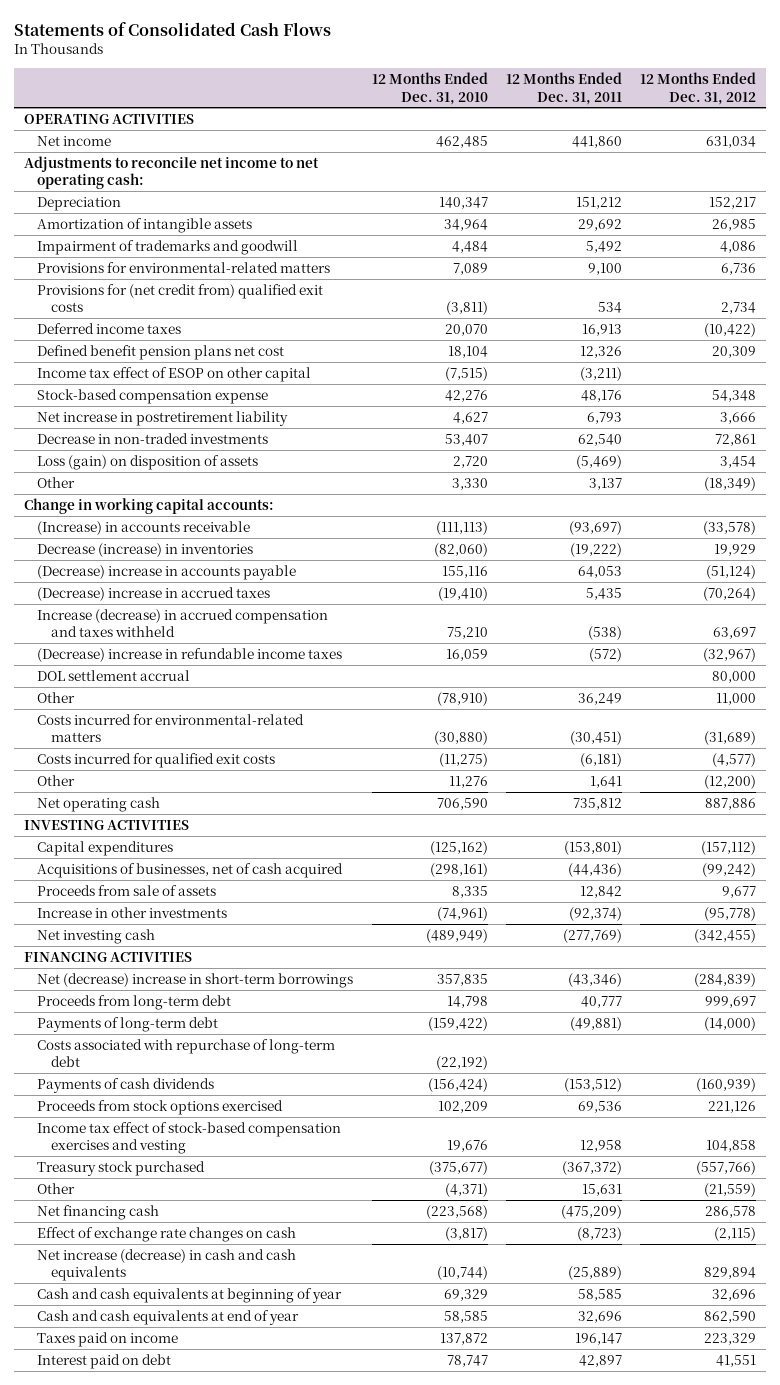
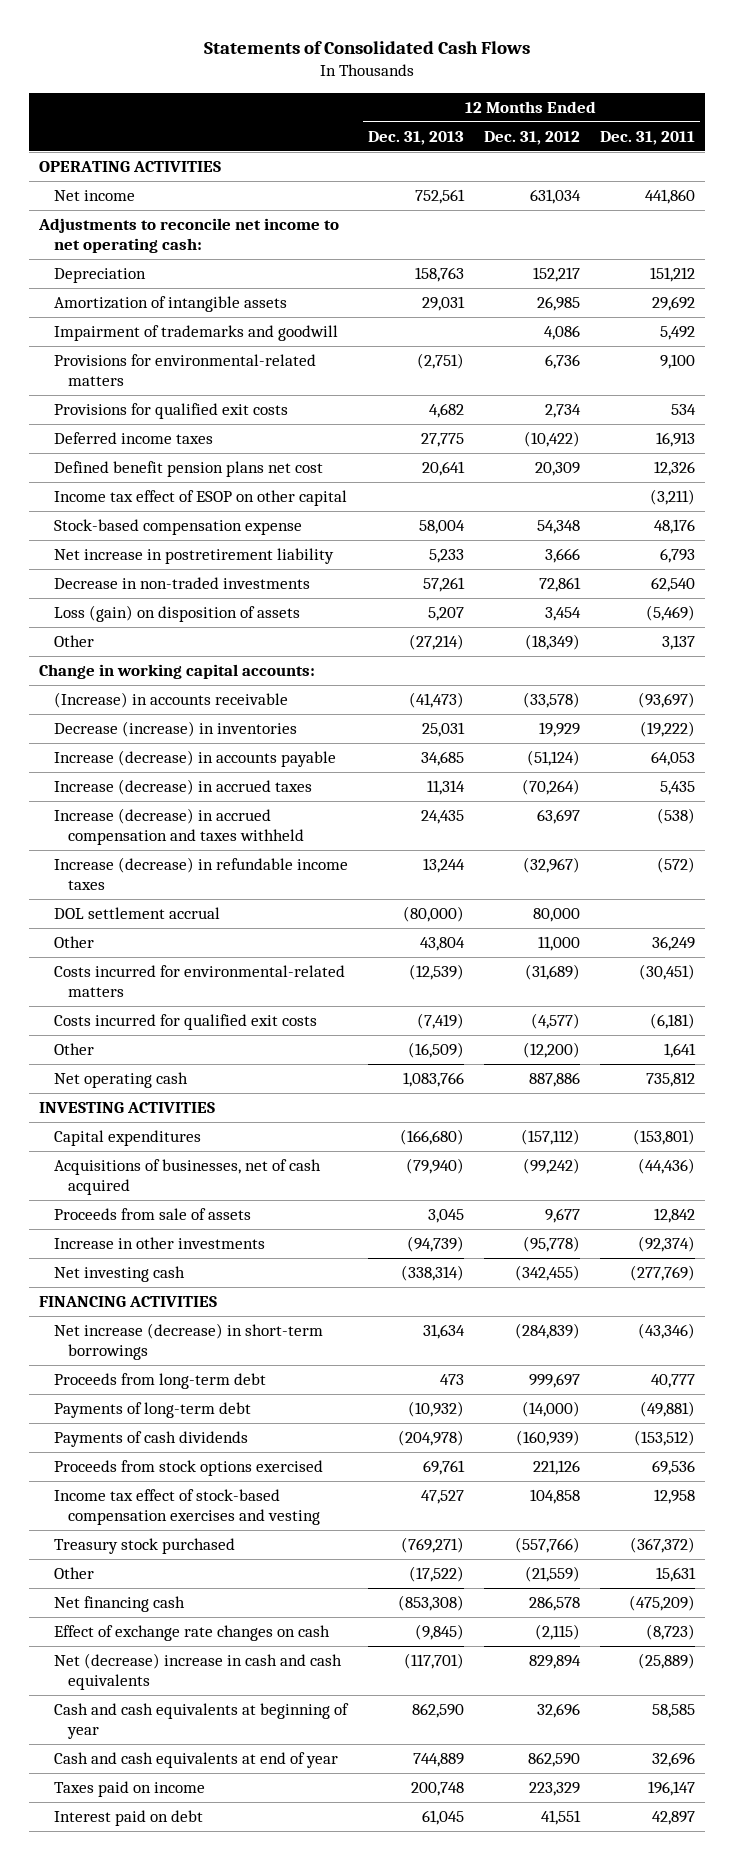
[371,71,488,105] 12 Months Ended Dec. 31, 2010 -> none
none -> [367,130,464,145] Dec. 31, 2013
[37,283,324,313] Provisions for (net credit from) qualified exit costs -> [53,403,288,420] Provisions for qualified exit costs
[37,564,297,580] (Decrease) increase in accounts payable -> [53,750,336,768] Increase (decrease) in accounts payable
[37,586,271,601] (Decrease) increase in accrued taxes -> [53,779,312,796] Increase (decrease) in accrued taxes
[37,647,343,662] (Decrease) increase in refundable income taxes -> [53,857,348,890] Increase (decrease) in refundable income taxes
[37,972,354,988] Net (decrease) increase in short-term borrowings -> [53,1323,323,1360] Net increase (decrease) in short-term borrowings
[37,1038,336,1068] Costs associated with repurchase of long-term debt -> none
[37,1248,297,1282] Net increase (decrease) in cash and cash equivalents -> [53,1653,342,1690] Net (decrease) increase in cash and cash equivalents

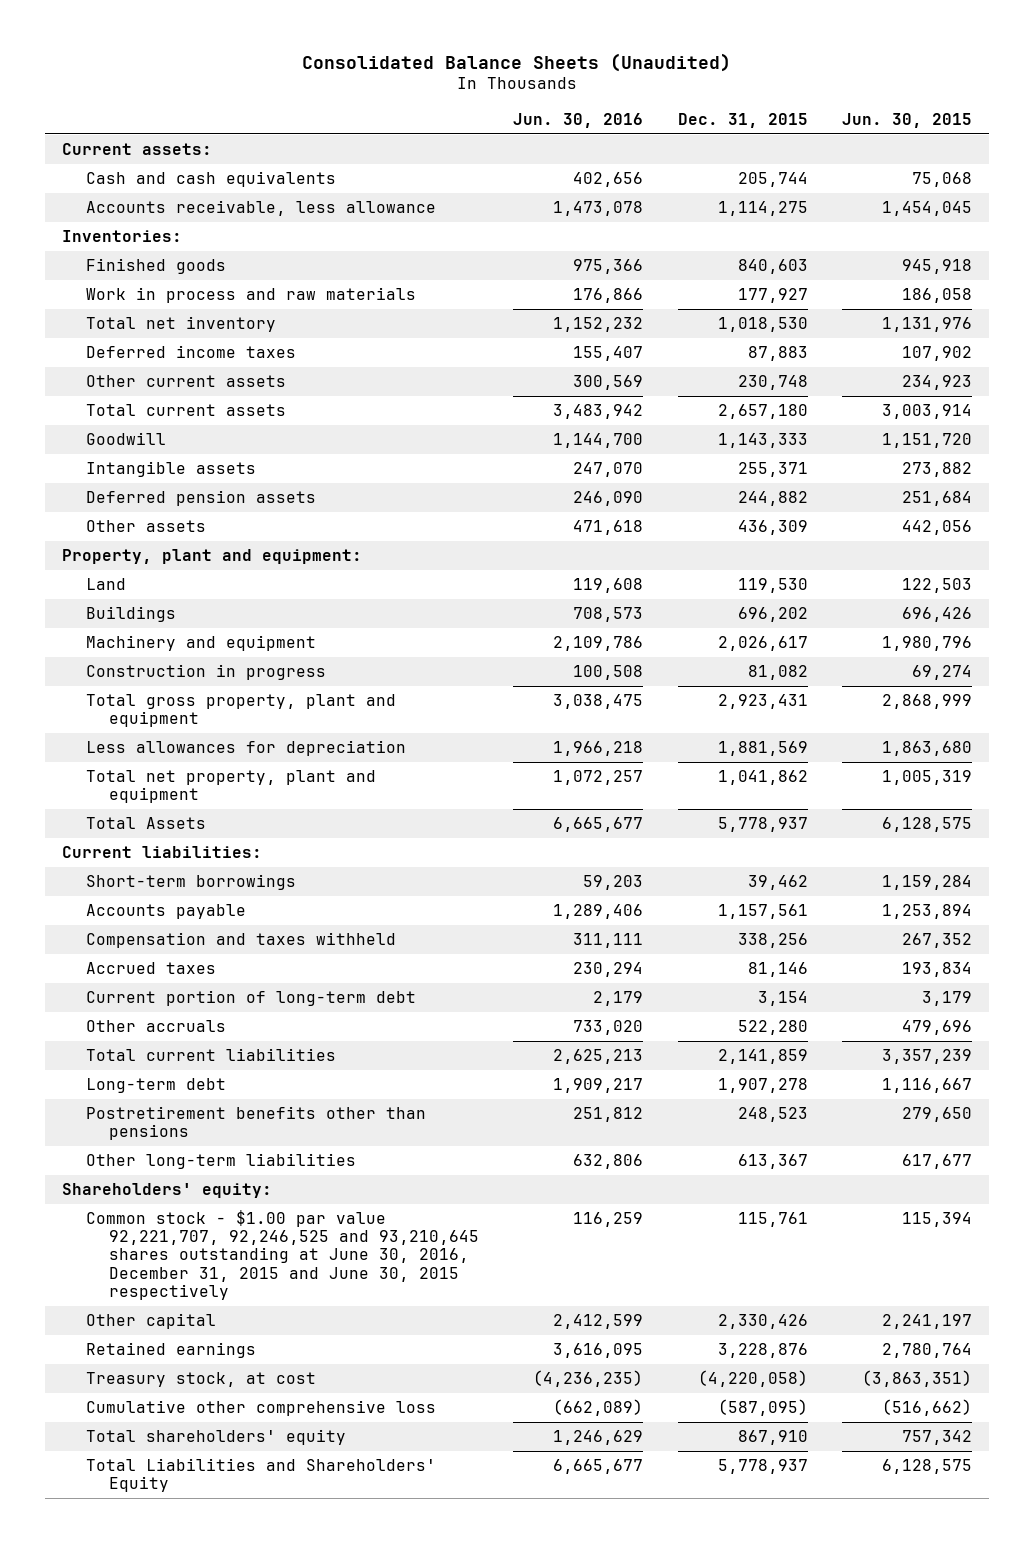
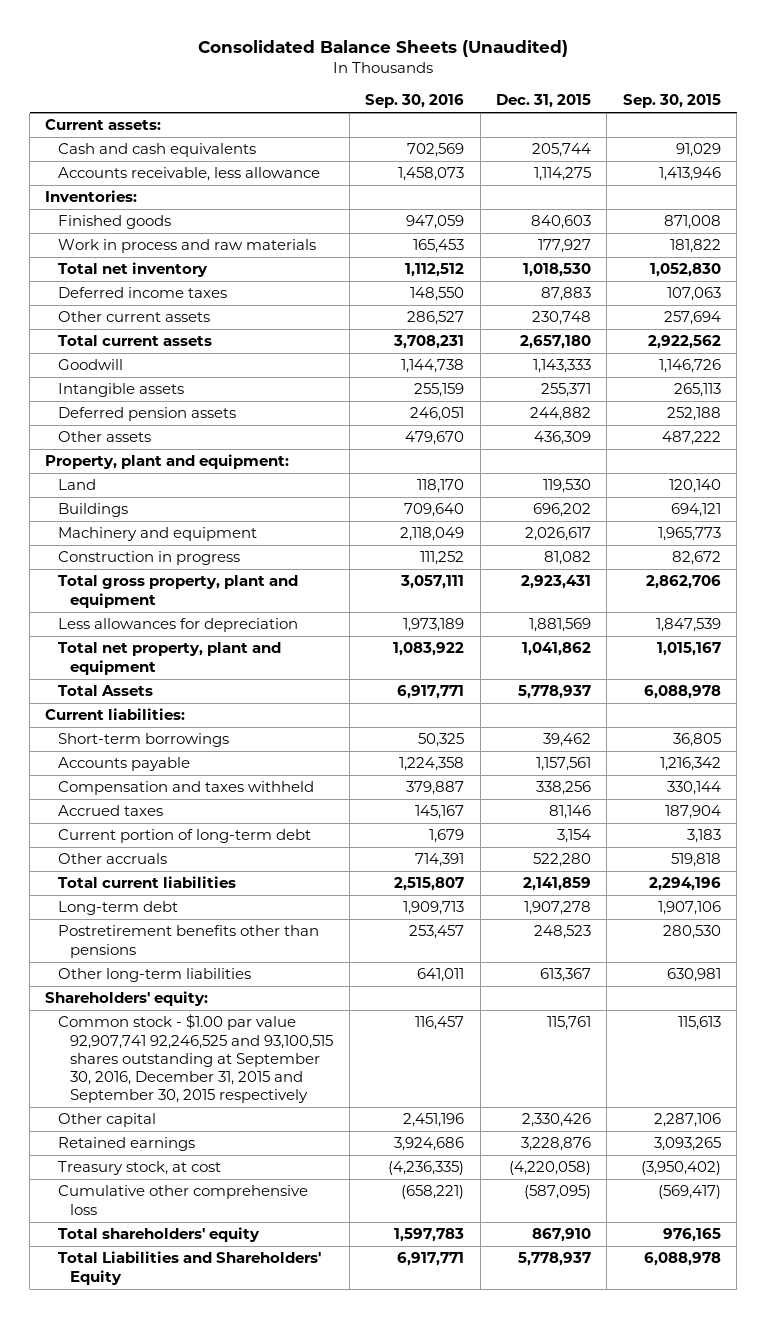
[513,112,644,128] Jun. 30, 2016 -> none
[842,112,973,128] Jun. 30, 2015 -> none
none -> [365,94,465,109] Sep. 30, 2016
none -> [622,94,721,109] Sep. 30, 2015
[85,1210,479,1300] Common stock - $1.00 par value 92,221,707, 92,246,525 and 93,210,645 shares outstanding at June 30, 2016, December 31, 2015 and June 30, 2015 respectively -> [57,1014,334,1104] Common stock - $1.00 par value 92,907,741 92,246,525 and 93,100,515 shares outstanding at September 30, 2016, December 31, 2015 and September 30, 2015 respectively

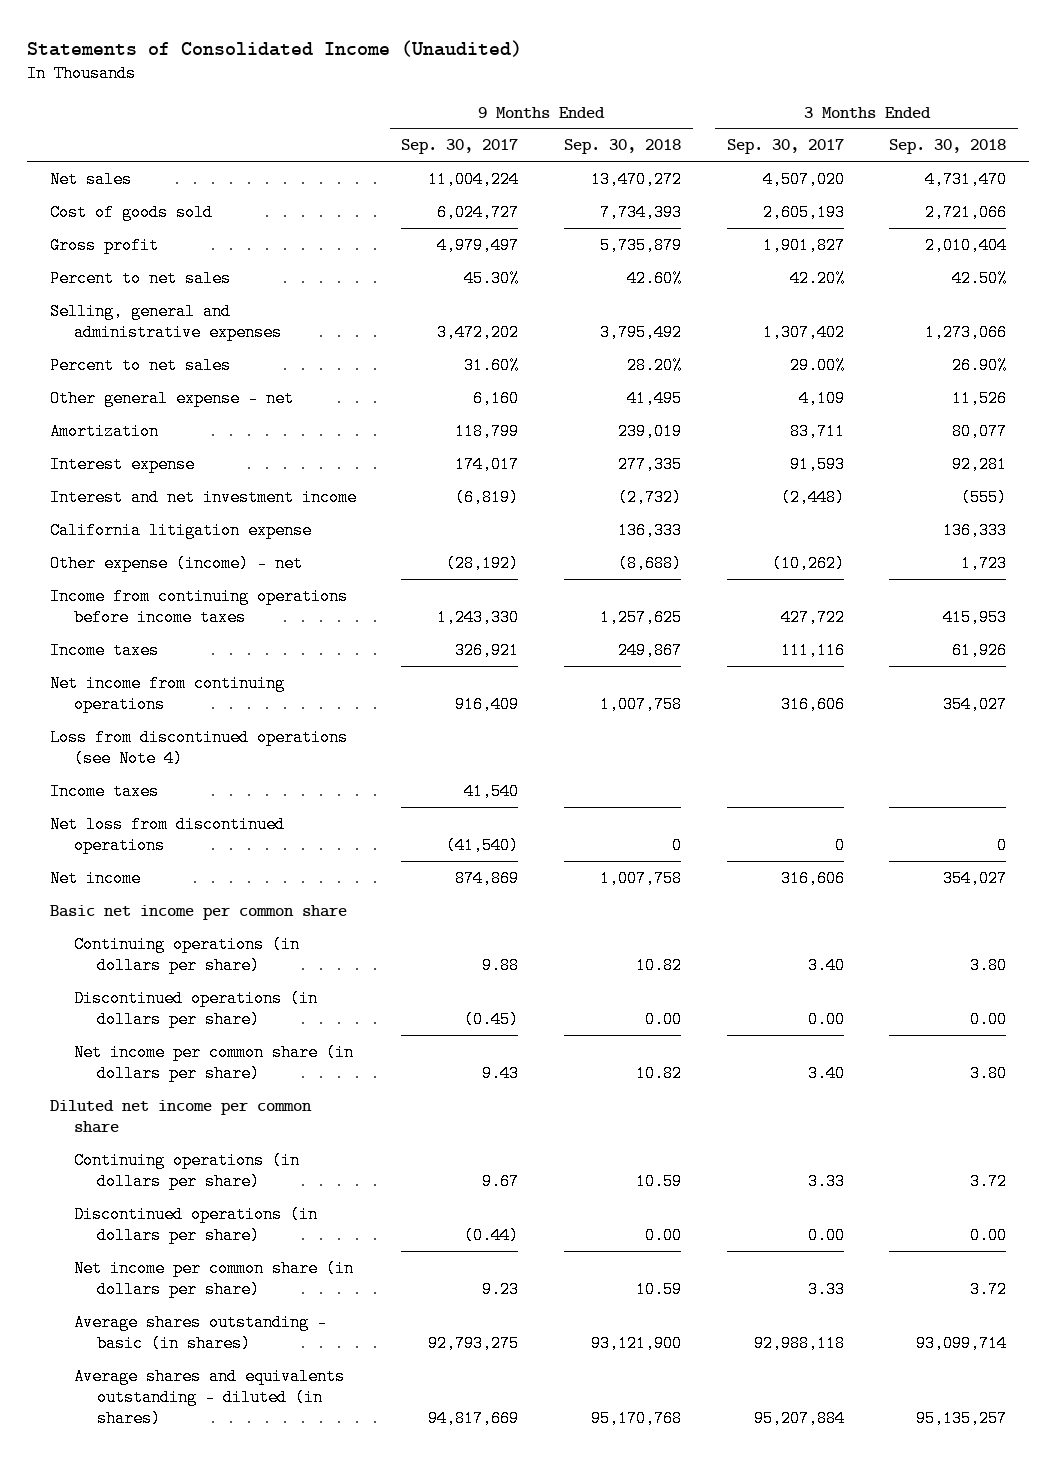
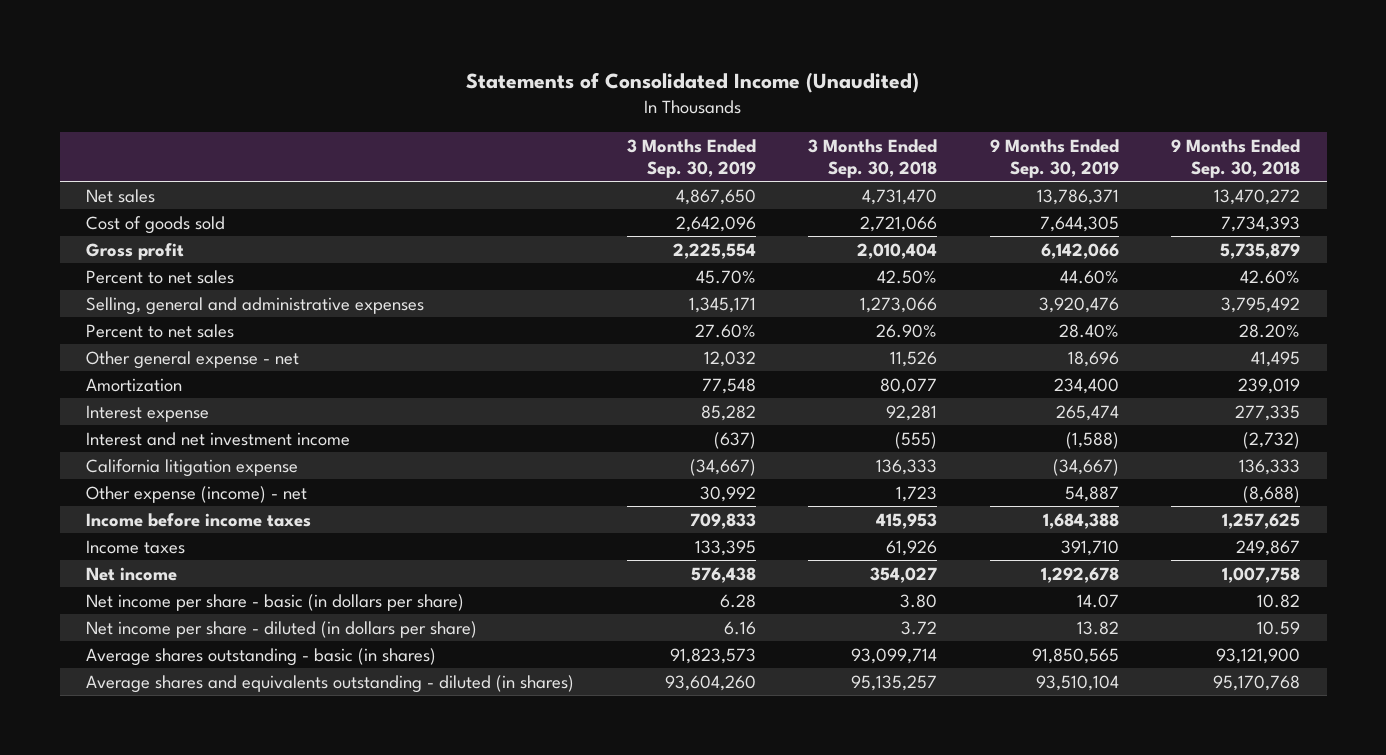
[401,139,519,155] Sep. 30, 2017 -> none
[726,139,844,155] Sep. 30, 2017 -> none
none -> [626,138,756,178] 3 Months Ended Sep. 30, 2019
none -> [989,138,1119,178] 9 Months Ended Sep. 30, 2019
[49,587,348,626] Income from continuing operations before income taxes -> [85,512,311,527] Income before income taxes
[49,674,285,713] Net income from continuing operations -> none
[49,728,348,767] Loss from discontinued operations (see Note 4) -> none
[49,782,159,800] Income taxes -> none
[49,815,285,854] Net loss from discontinued operations -> none
[49,904,347,920] Basic net income per common share -> none
[73,935,300,974] Continuing operations (in dollars per share) -> none
[73,989,318,1028] Discontinued operations (in dollars per share) -> none
[49,1099,312,1133] Diluted net income per common share -> none
[73,1151,300,1190] Continuing operations (in dollars per share) -> none
[73,1205,318,1244] Discontinued operations (in dollars per share) -> none
[73,1043,354,1082] Net income per common share (in dollars per share) -> [85,593,464,611] Net income per share - basic (in dollars per share)
[73,1259,354,1298] Net income per common share (in dollars per share) -> [85,620,477,638] Net income per share - diluted (in dollars per share)

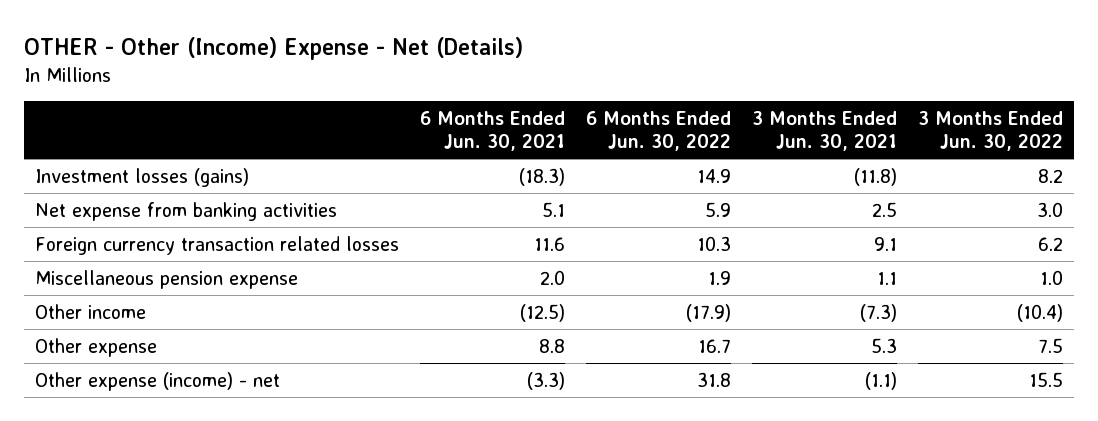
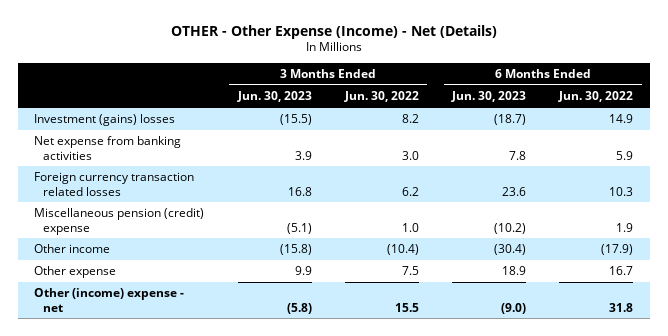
[24,36,524,60] OTHER - Other (Income) Expense - Net (Details) -> [170,24,497,39] OTHER - Other Expense (Income) - Net (Details)
[419,111,565,152] 6 Months Ended Jun. 30, 2021 -> none
[751,111,897,152] 3 Months Ended Jun. 30, 2021 -> none
none -> [236,91,312,103] Jun. 30, 2023
none -> [451,91,527,103] Jun. 30, 2023
[34,167,249,187] Investment losses (gains) -> [34,114,176,127] Investment (gains) losses
[34,269,298,289] Miscellaneous pension expense -> [34,208,205,235] Miscellaneous pension (credit) expense
[34,371,280,391] Other expense (income) - net -> [34,288,185,312] Other (income) expense - net

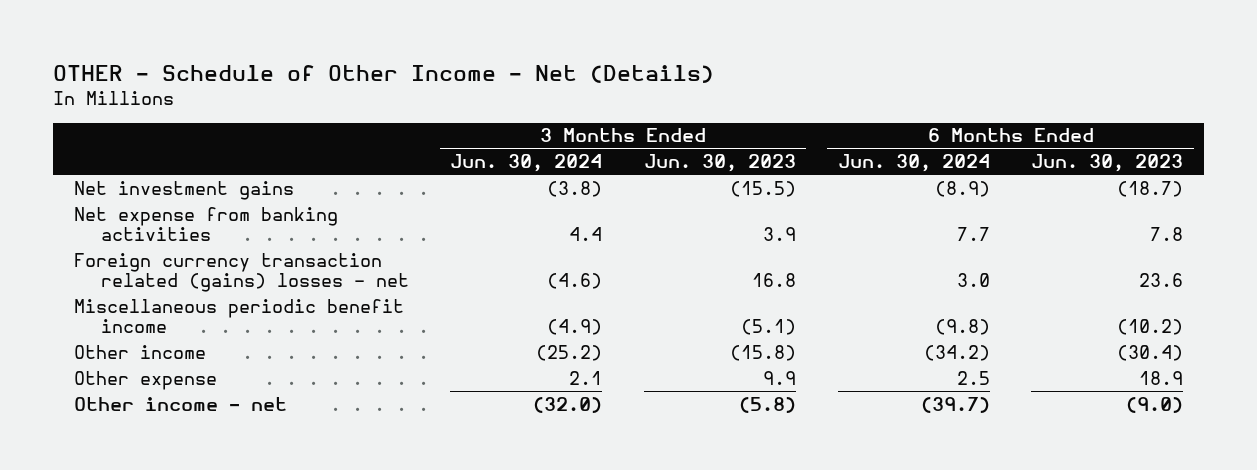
[170,24,497,39] OTHER - Other Expense (Income) - Net (Details) -> [52,64,714,83] OTHER - Schedule of Other Income - Net (Details)
[343,91,419,103] Jun. 30, 2022 -> none
[558,91,634,103] Jun. 30, 2022 -> none
none -> [450,154,603,173] Jun. 30, 2024
none -> [837,154,990,173] Jun. 30, 2024
[34,114,176,127] Investment (gains) losses -> [73,180,294,200] Net investment gains
[34,172,195,196] Foreign currency transaction related losses -> [73,252,409,293] Foreign currency transaction related (gains) losses - net
[34,208,205,235] Miscellaneous pension (credit) expense -> [73,298,404,334] Miscellaneous periodic benefit income
[34,288,185,312] Other (income) expense - net -> [73,396,287,411] Other income - net

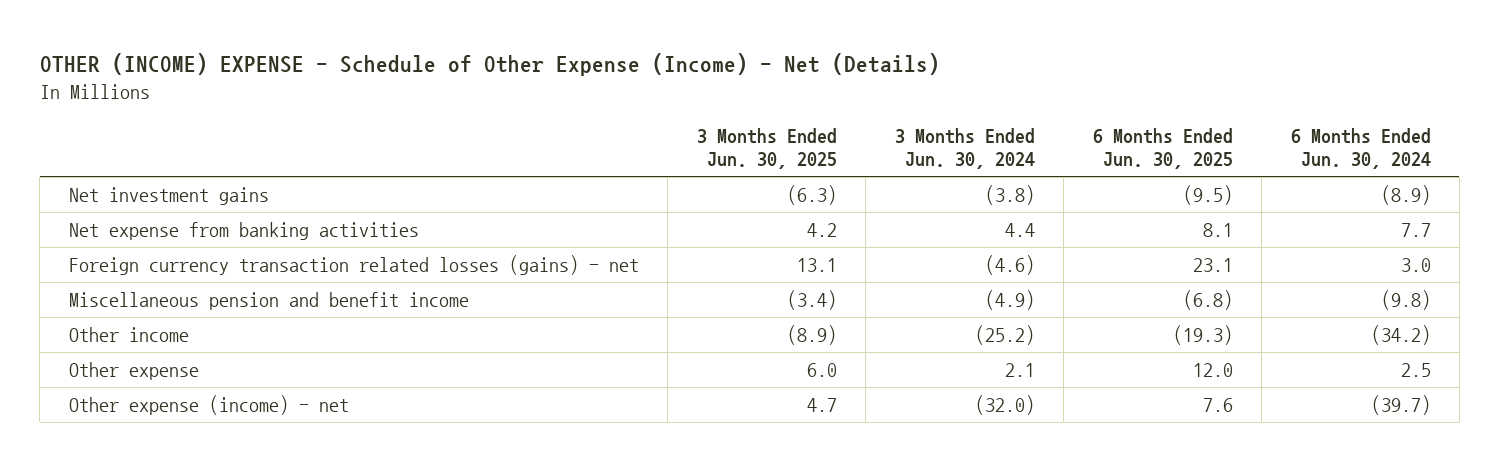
[52,64,714,83] OTHER - Schedule of Other Income - Net (Details) -> [39,52,940,76] OTHER (INCOME) EXPENSE - Schedule of Other Expense (Income) - Net (Details)
[644,154,797,173] Jun. 30, 2023 -> none
[1031,154,1184,173] Jun. 30, 2023 -> none
none -> [696,127,837,170] 3 Months Ended Jun. 30, 2025
none -> [1092,127,1233,170] 6 Months Ended Jun. 30, 2025
[73,252,409,293] Foreign currency transaction related (gains) losses - net -> [68,254,639,275] Foreign currency transaction related losses (gains) - net
[73,298,404,334] Miscellaneous periodic benefit income -> [68,291,469,310] Miscellaneous pension and benefit income
[73,396,287,411] Other income - net -> [68,394,349,415] Other expense (income) - net

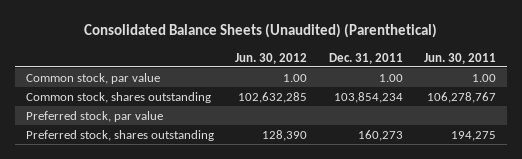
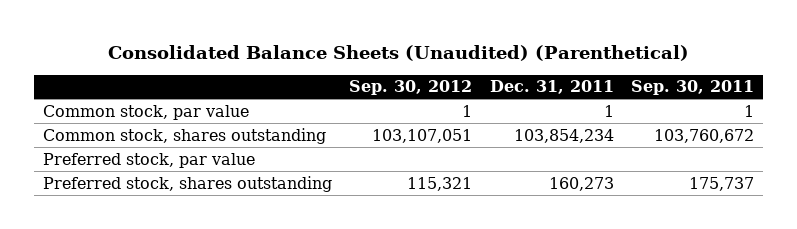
[235,52,308,64] Jun. 30, 2012 -> none
[424,52,497,64] Jun. 30, 2011 -> none
none -> [349,80,473,96] Sep. 30, 2012
none -> [630,80,754,96] Sep. 30, 2011
[378,73,403,82] 1.00 -> [603,104,614,117] 1

